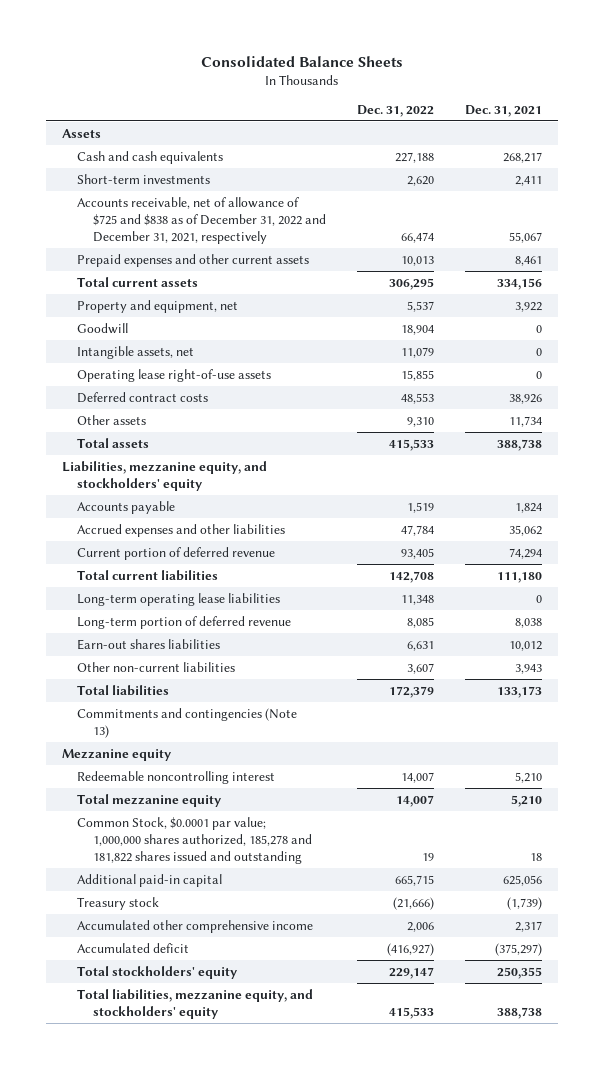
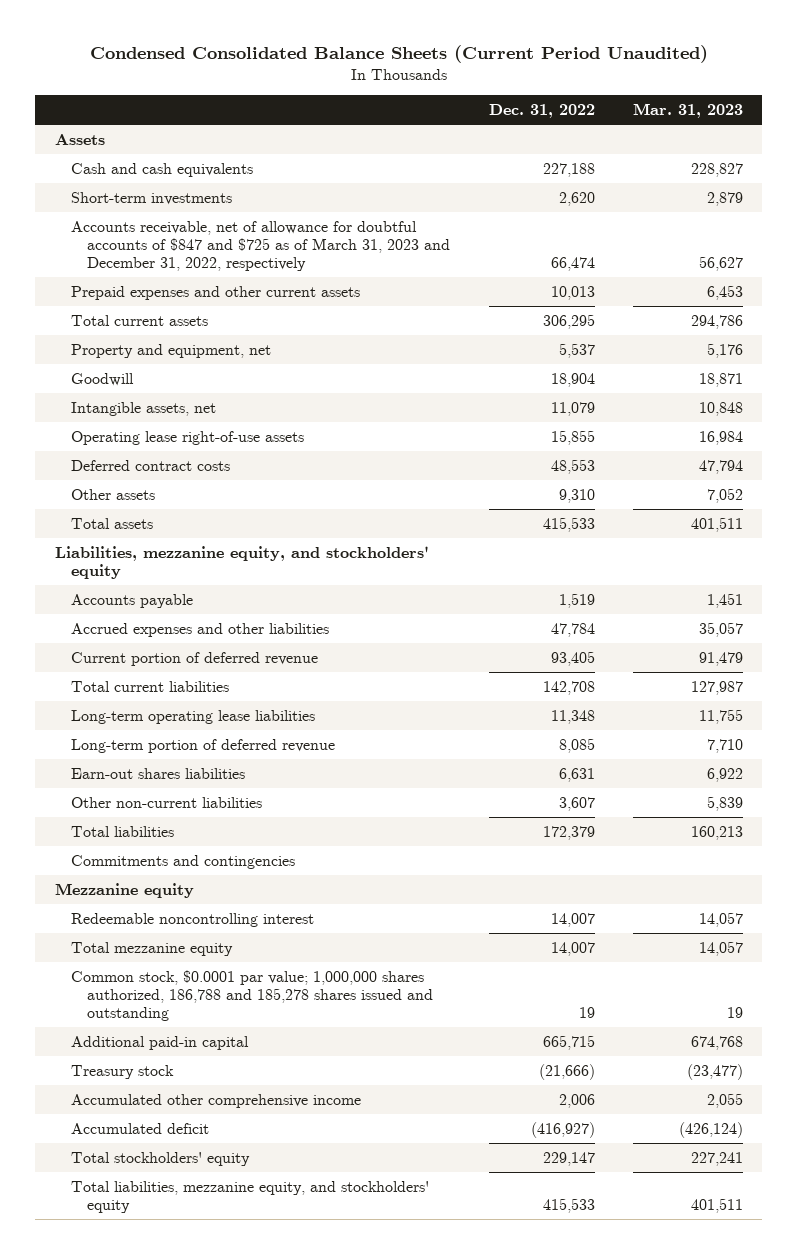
[201,55,404,67] Consolidated Balance Sheets -> [89,45,708,64] Condensed Consolidated Balance Sheets (Current Period Unaudited)
[465,104,543,117] Dec. 31, 2021 -> none
none -> [633,102,744,118] Mar. 31, 2023
[77,196,326,244] Accounts receivable, net of allowance of $725 and $838 as of December 31, 2022 and December 31, 2021, respectively -> [70,220,451,272] Accounts receivable, net of allowance for doubtful accounts of $847 and $725 as of March 31, 2023 and December 31, 2022, respectively
[77,707,298,738] Commitments and contingencies (Note 13) -> [70,854,295,869] Commitments and contingencies
[77,816,312,864] Common Stock, $0.0001 par value; 1,000,000 shares authorized, 185,278 and 181,822 shares issued and outstanding -> [70,969,434,1022] Common stock, $0.0001 par value; 1,000,000 shares authorized, 186,788 and 185,278 shares issued and outstanding

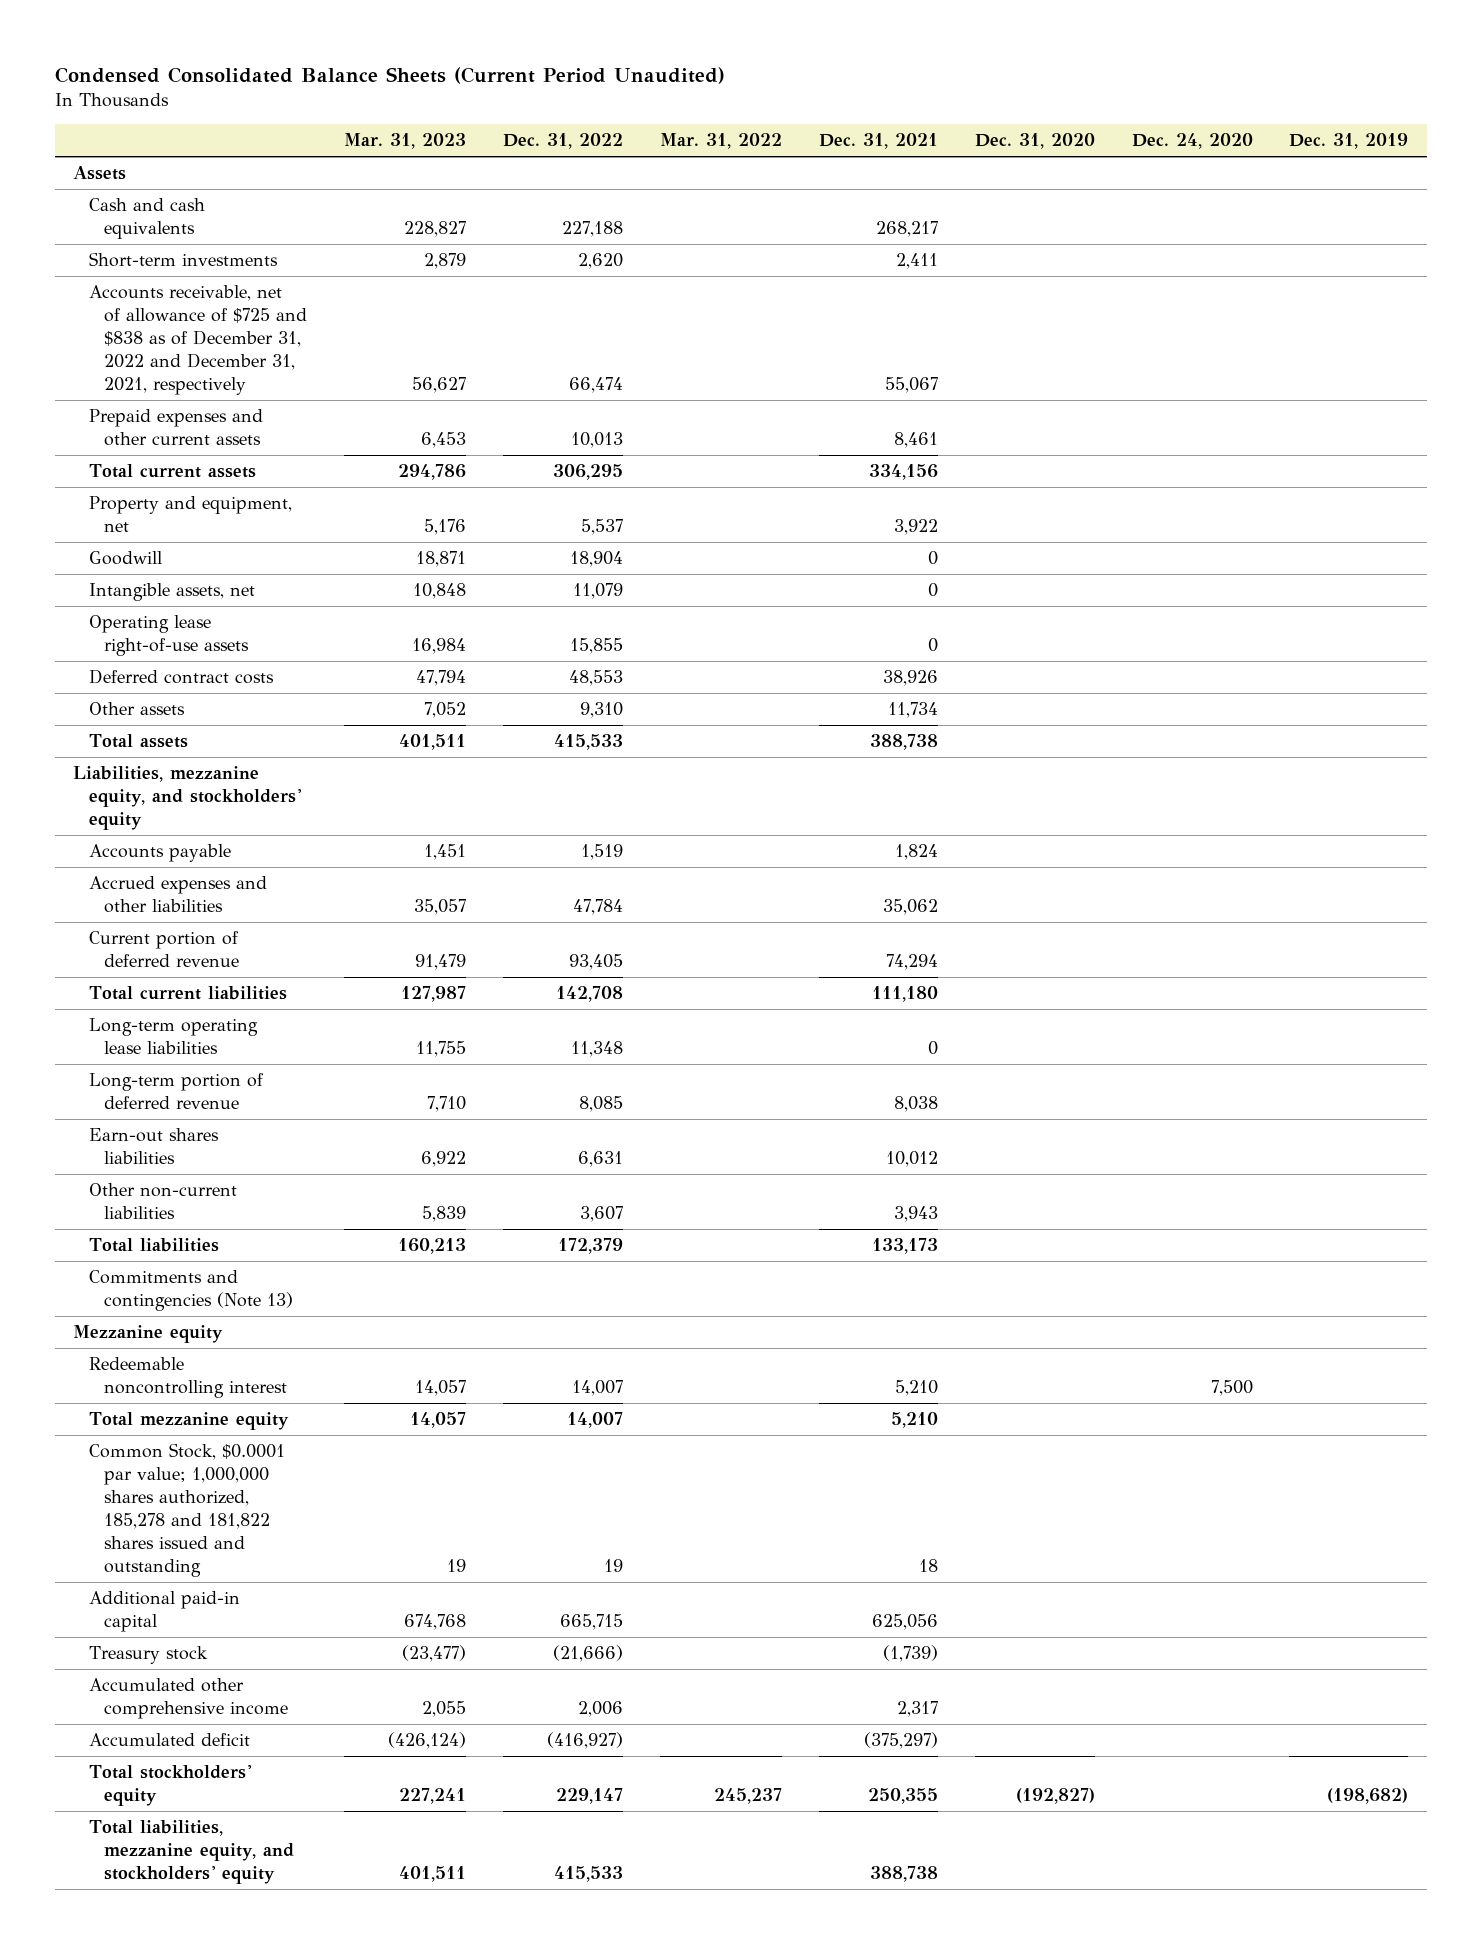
none -> [659,133,782,150] Mar. 31, 2022
none -> [818,133,938,150] Dec. 31, 2021
none -> [974,133,1095,150] Dec. 31, 2020
none -> [1131,133,1253,150] Dec. 24, 2020
none -> [1289,133,1409,150] Dec. 31, 2019
[70,220,451,272] Accounts receivable, net of allowance for doubtful accounts of $847 and $725 as of March 31, 2023 and December 31, 2022, respectively -> [88,285,308,395] Accounts receivable, net of allowance of $725 and $838 as of December 31, 2022 and December 31, 2021, respectively
[70,854,295,869] Commitments and contingencies -> [88,1270,294,1312] Commitments and contingencies (Note 13)
[70,969,434,1022] Common stock, $0.0001 par value; 1,000,000 shares authorized, 186,788 and 185,278 shares issued and outstanding -> [88,1443,285,1577] Common Stock, $0.0001 par value; 1,000,000 shares authorized, 185,278 and 181,822 shares issued and outstanding

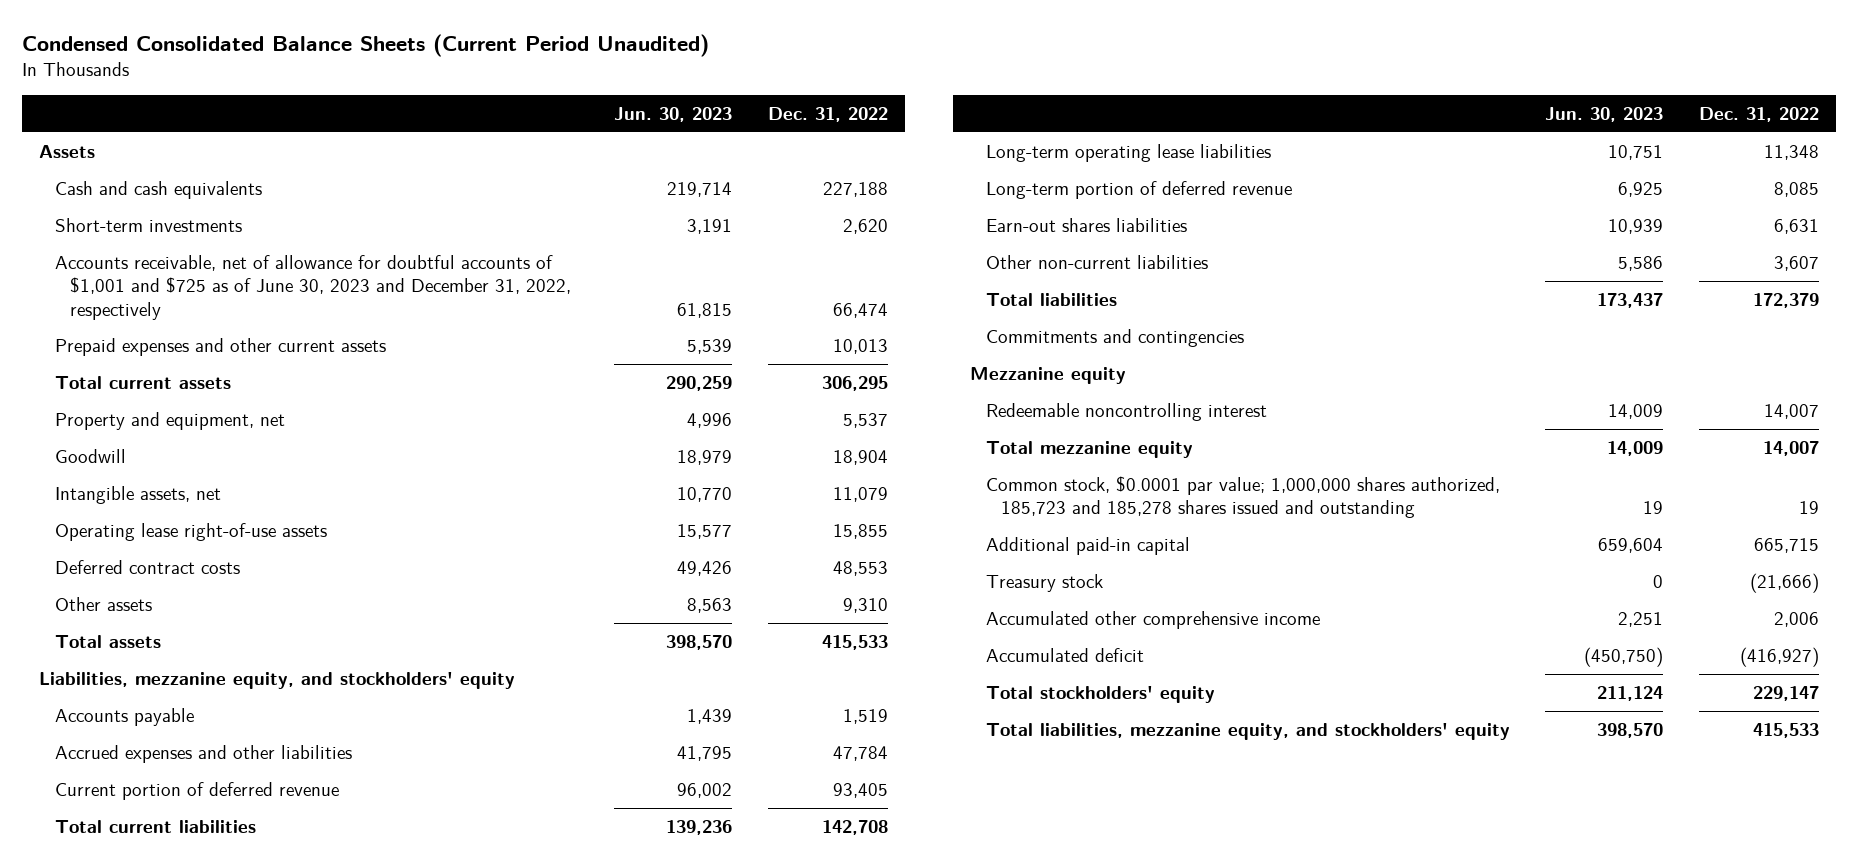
[344,133,467,150] Mar. 31, 2023 -> none
[659,133,782,150] Mar. 31, 2022 -> none
[818,133,938,150] Dec. 31, 2021 -> none
[974,133,1095,150] Dec. 31, 2020 -> none
[1131,133,1253,150] Dec. 24, 2020 -> none
[1289,133,1409,150] Dec. 31, 2019 -> none
none -> [614,107,733,123] Jun. 30, 2023
[88,285,308,395] Accounts receivable, net of allowance of $725 and $838 as of December 31, 2022 and December 31, 2021, respectively -> [54,254,571,320] Accounts receivable, net of allowance for doubtful accounts of $1,001 and $725 as of June 30, 2023 and December 31, 2022, respectively
[88,1270,294,1312] Commitments and contingencies (Note 13) -> [985,328,1244,347] Commitments and contingencies
[88,1443,285,1577] Common Stock, $0.0001 par value; 1,000,000 shares authorized, 185,278 and 181,822 shares issued and outstanding -> [985,475,1500,519] Common stock, $0.0001 par value; 1,000,000 shares authorized, 185,723 and 185,278 shares issued and outstanding

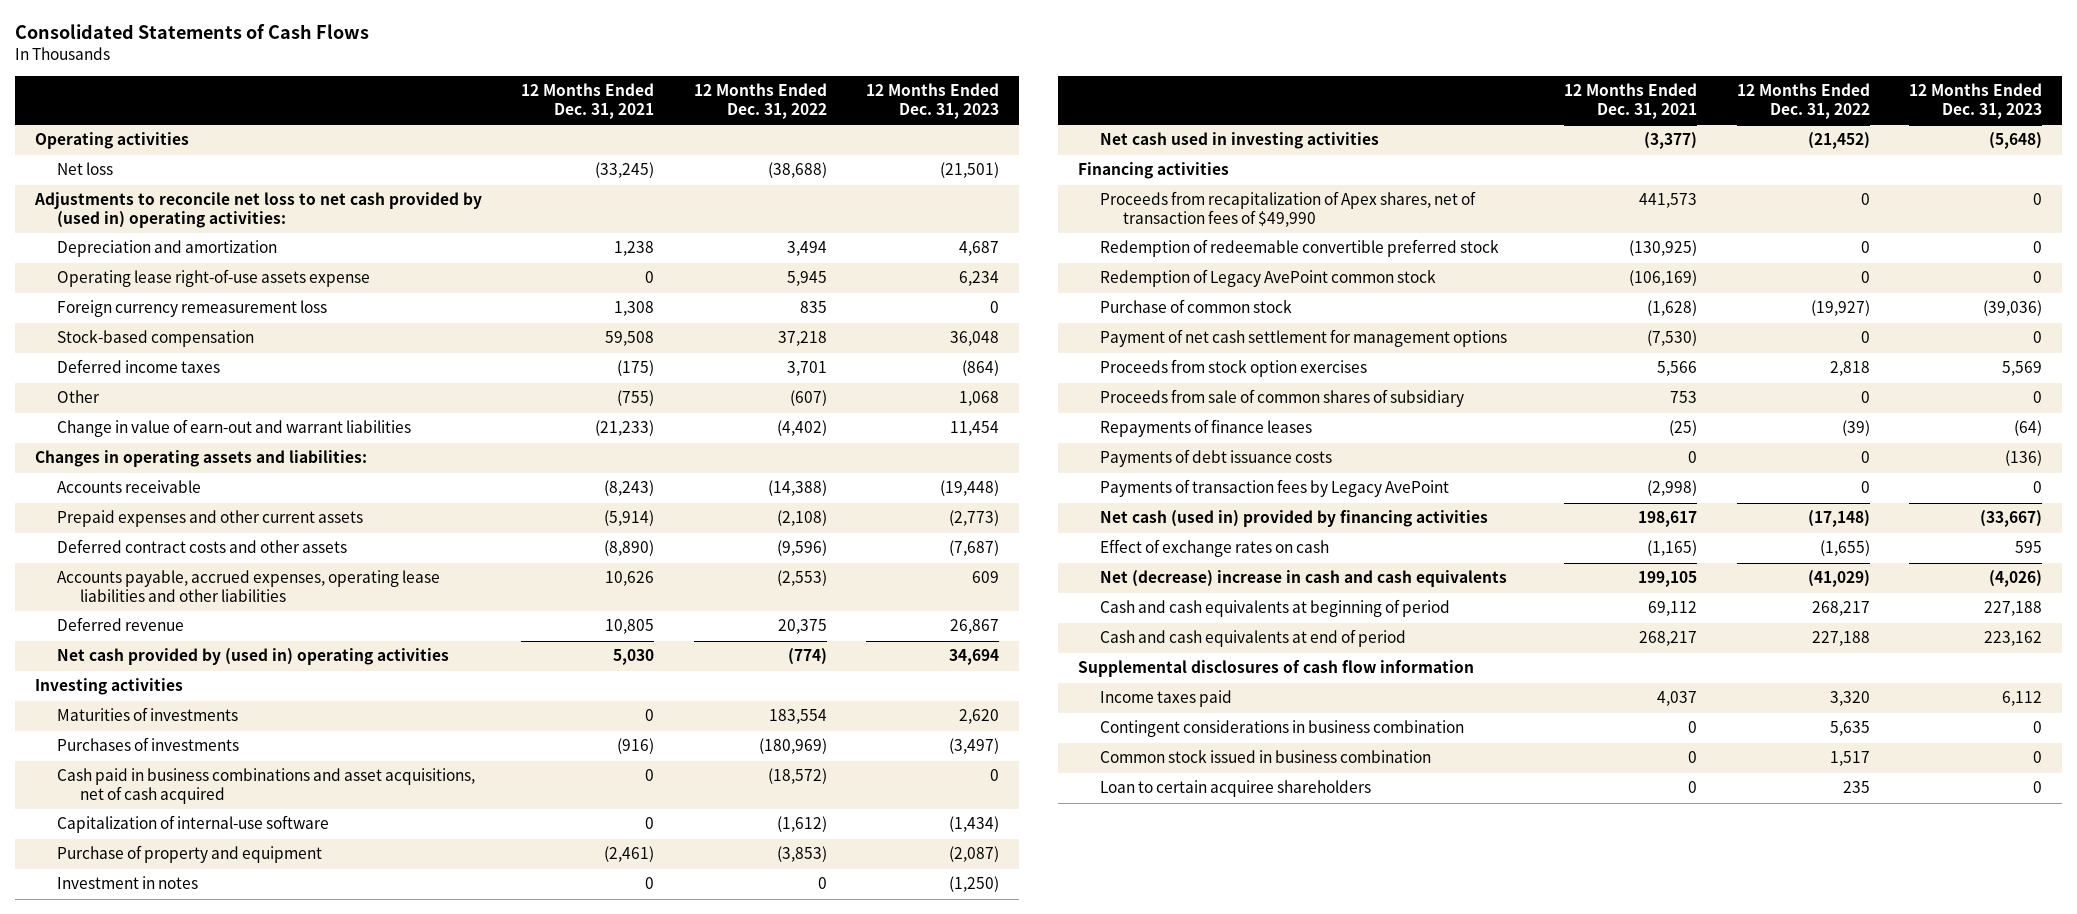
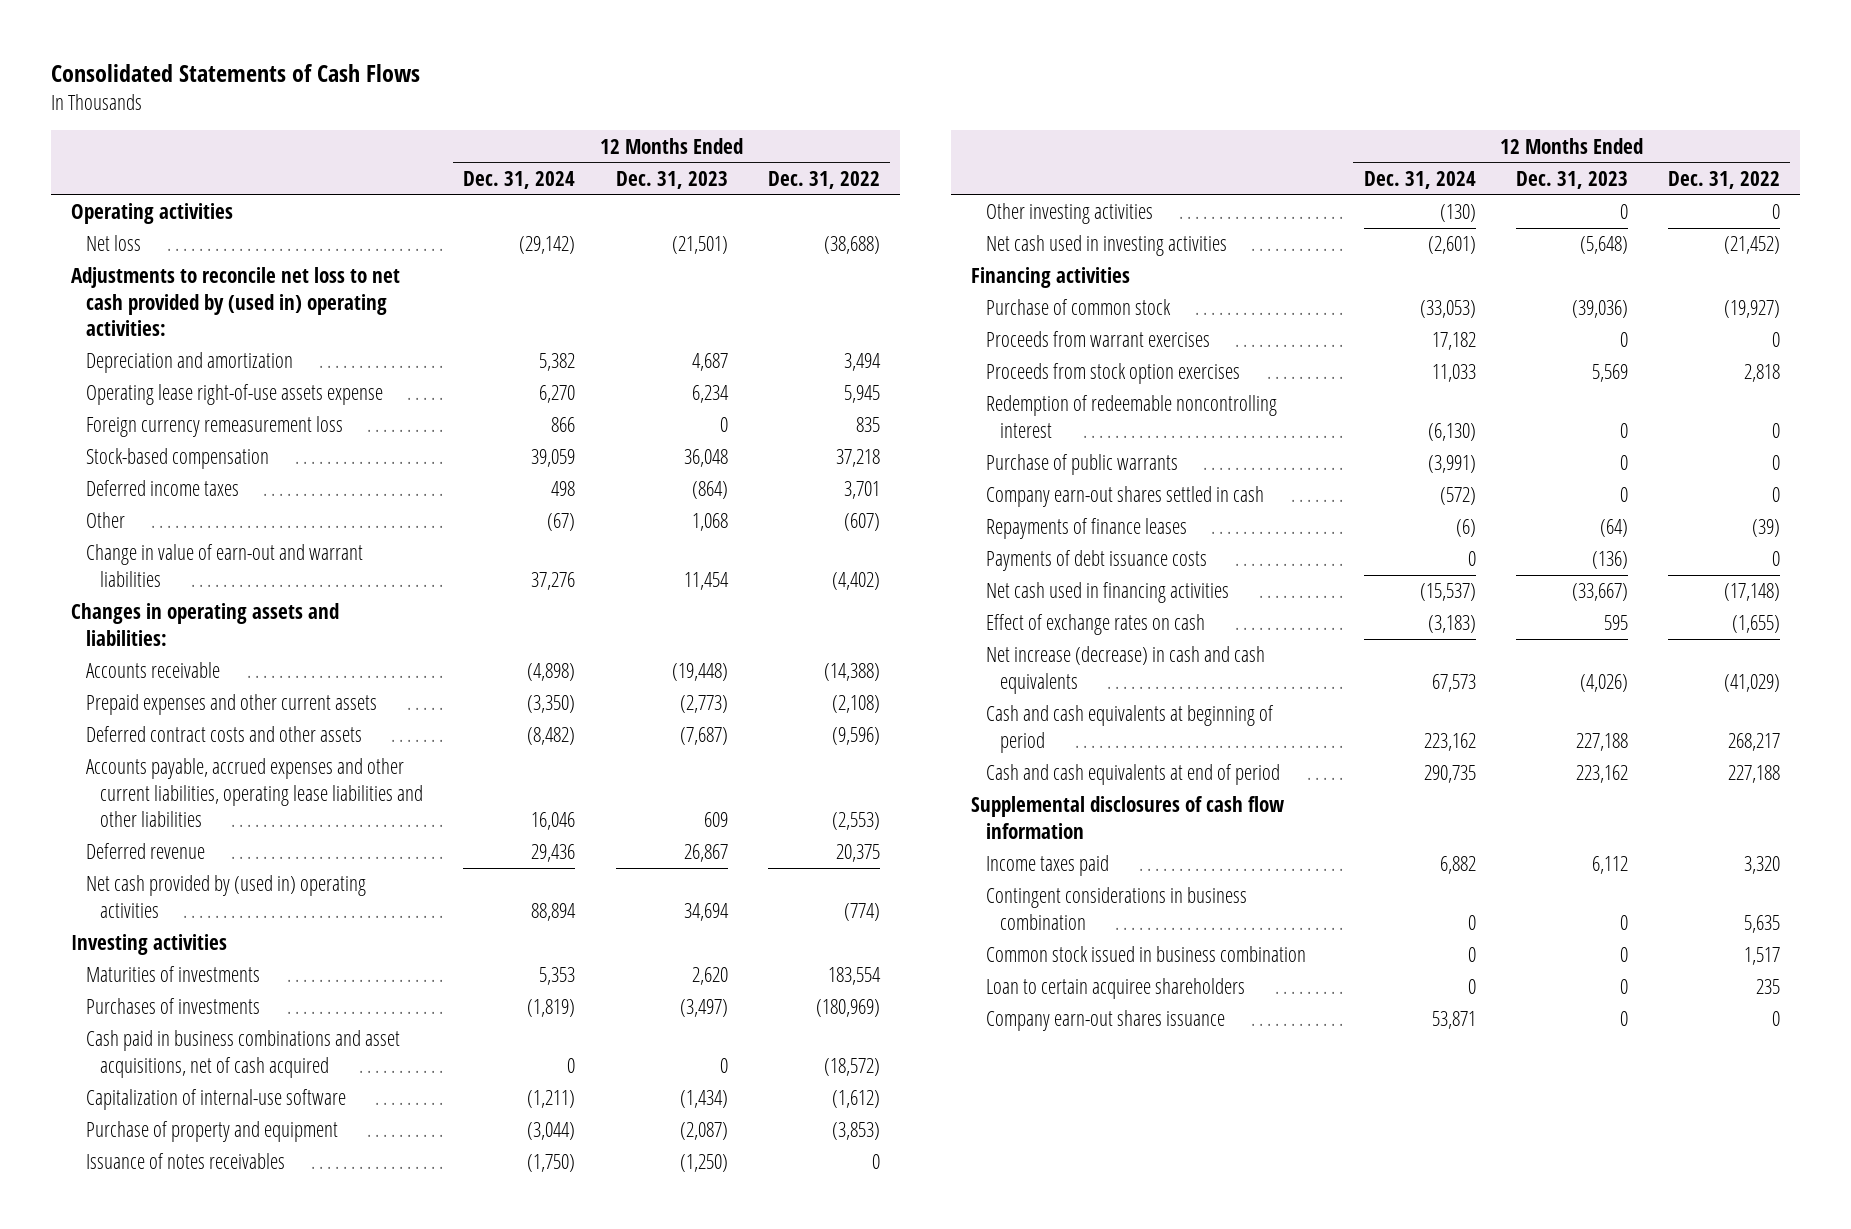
[521,83,655,120] 12 Months Ended Dec. 31, 2021 -> none
none -> [463,170,576,189] Dec. 31, 2024
[57,570,441,603] Accounts payable, accrued expenses, operating lease liabilities and other liabilities -> [85,758,424,827] Accounts payable, accrued expenses and other current liabilities, operating lease liabilities and other liabilities
[57,876,199,890] Investment in notes -> [85,1153,285,1170] Issuance of notes receivables
none -> [985,203,1153,225] Other investing activities
[1100,191,1477,228] Proceeds from recapitalization of Apex shares, net of transaction fees of $49,990 -> none
[1100,239,1500,258] Redemption of redeemable convertible preferred stock -> none
[1100,269,1437,288] Redemption of Legacy AvePoint common stock -> none
[1100,329,1508,348] Payment of net cash settlement for management options -> none
none -> [985,331,1210,348] Proceeds from warrant exercises
[1100,389,1465,408] Proceeds from sale of common shares of subsidiary -> none
none -> [985,395,1277,438] Redemption of redeemable noncontrolling interest
none -> [985,454,1178,476] Purchase of public warrants
none -> [985,486,1264,508] Company earn-out shares settled in cash
[1100,479,1450,498] Payments of transaction fees by Legacy AvePoint -> none
[1100,510,1489,528] Net cash (used in) provided by financing activities -> [985,582,1229,604] Net cash used in financing activities
[1100,570,1508,588] Net (decrease) increase in cash and cash equivalents -> [985,646,1265,694] Net increase (decrease) in cash and cash equivalents
none -> [985,1010,1225,1032] Company earn-out shares issuance

